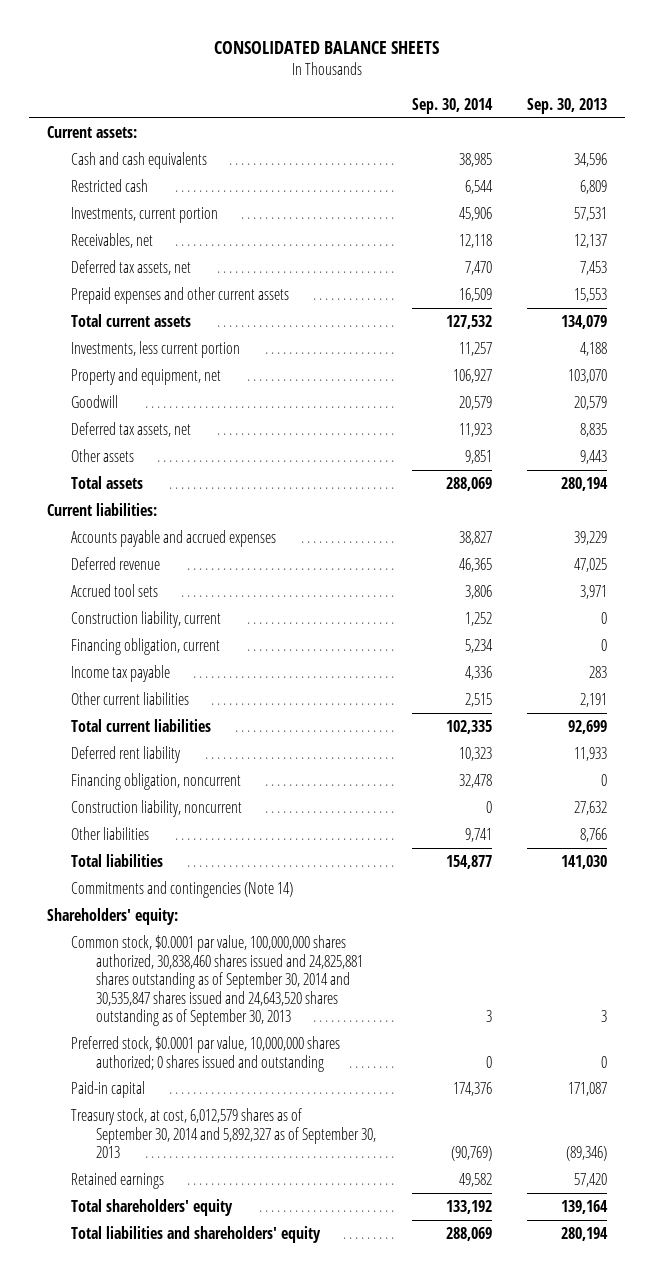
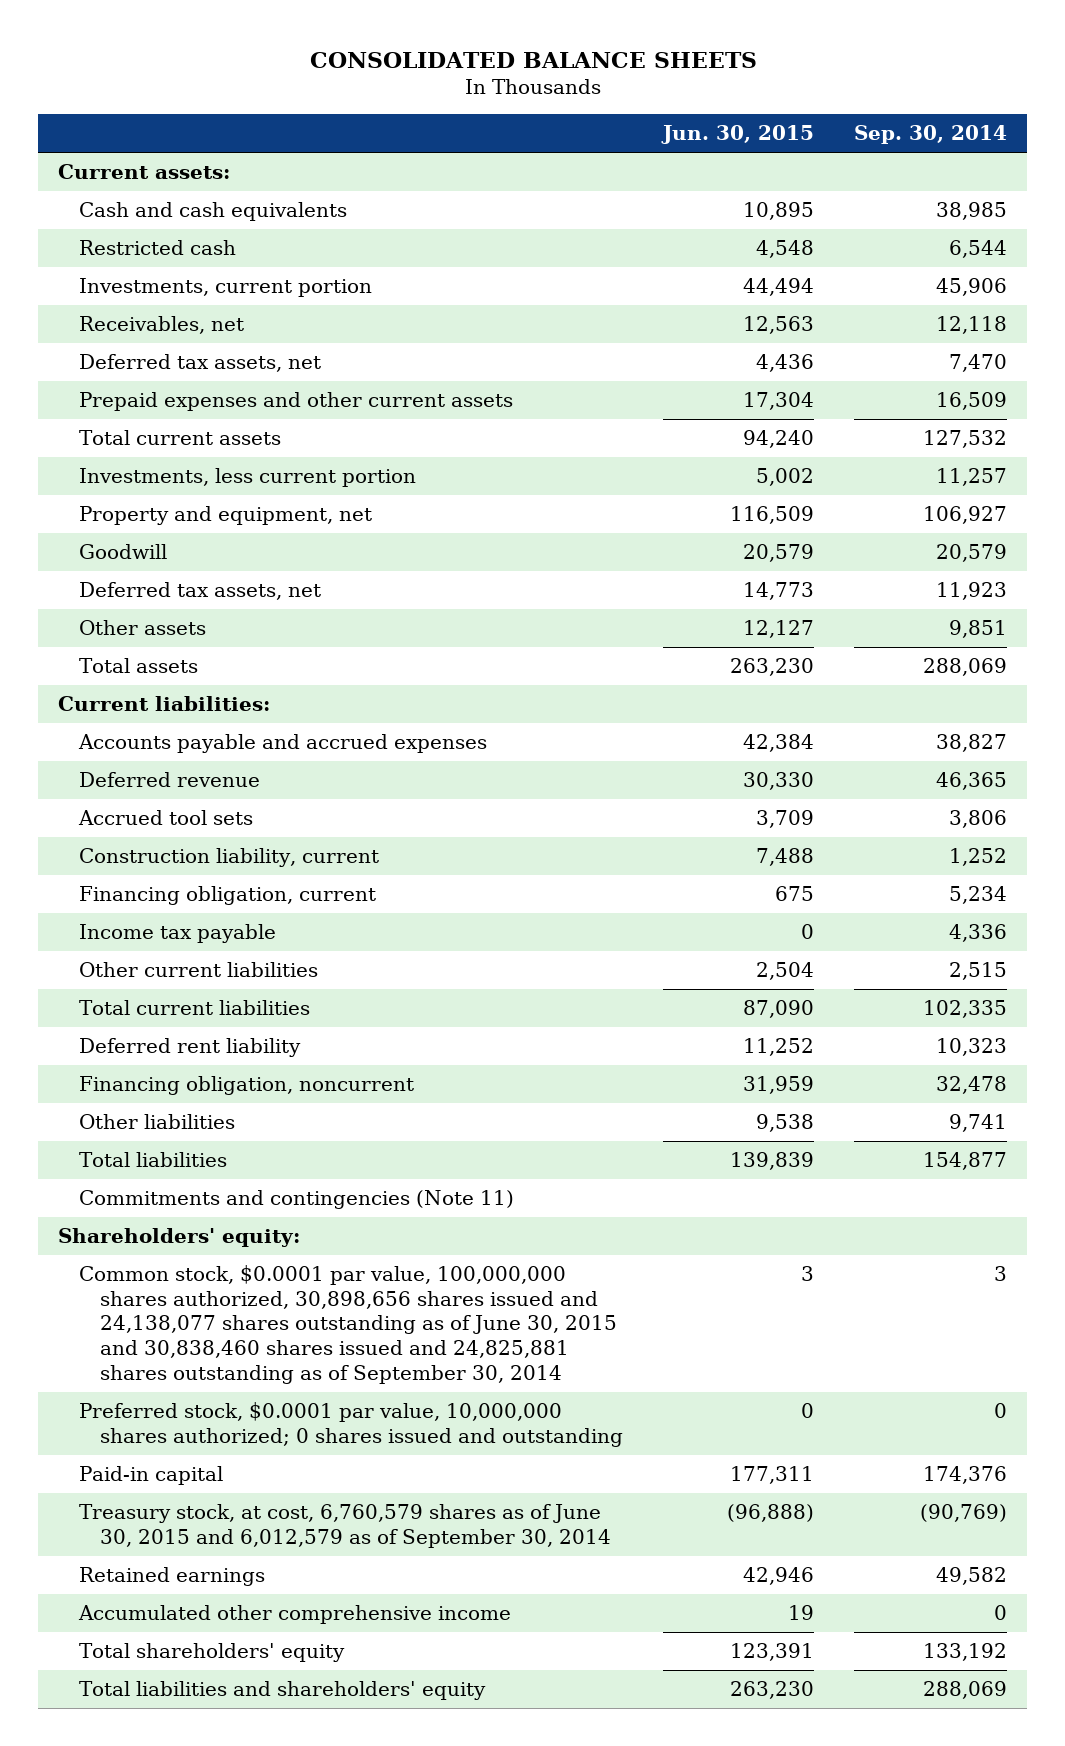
[527,97,608,114] Sep. 30, 2013 -> none
none -> [660,124,814,144] Jun. 30, 2015
[71,799,243,817] Construction liability, noncurrent -> none
[71,880,294,898] Commitments and contingencies (Note 14) -> [79,1190,515,1210] Commitments and contingencies (Note 11)
[71,934,363,1027] Common stock, $0.0001 par value, 100,000,000 shares authorized, 30,838,460 shares issued and 24,825,881 shares outstanding as of September 30, 2014 and 30,535,847 shares issued and 24,643,520 shares outstanding as of September 30, 2013 -> [79,1265,617,1384] Common stock, $0.0001 par value, 100,000,000 shares authorized, 30,898,656 shares issued and 24,138,077 shares outstanding as of June 30, 2015 and 30,838,460 shares issued and 24,825,881 shares outstanding as of September 30, 2014
[71,1107,376,1159] Treasury stock, at cost, 6,012,579 shares as of September 30, 2014 and 5,892,327 as of September 30, 2013 -> [79,1504,611,1548] Treasury stock, at cost, 6,760,579 shares as of June 30, 2015 and 6,012,579 as of September 30, 2014
none -> [78,1605,512,1625] Accumulated other comprehensive income

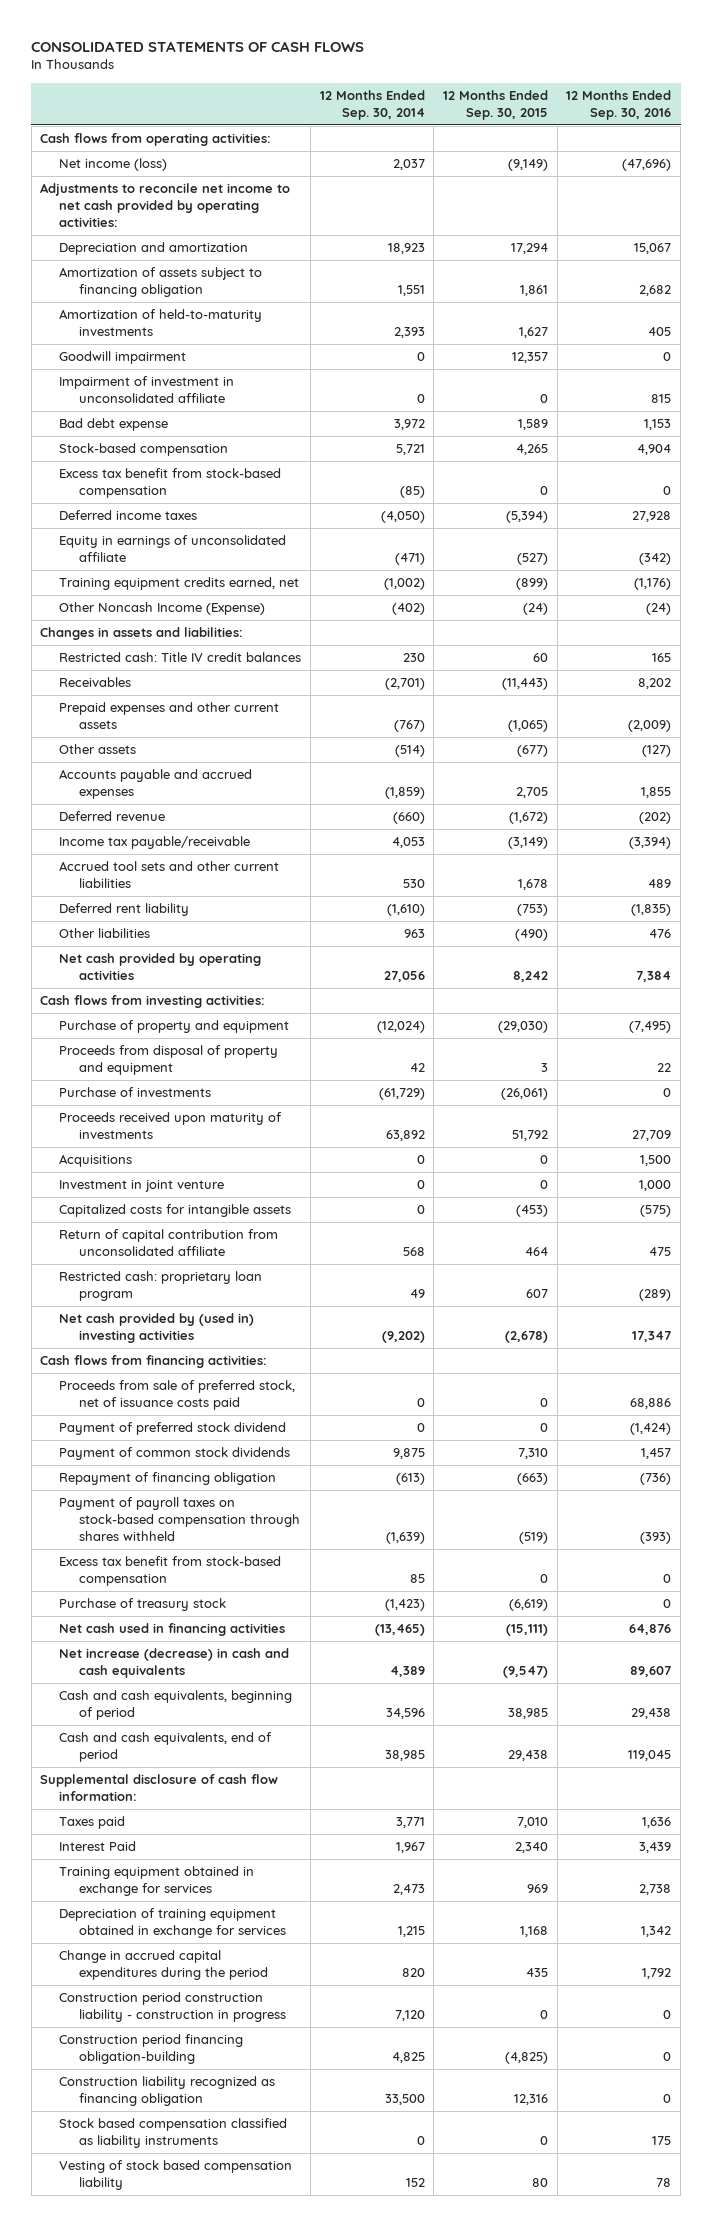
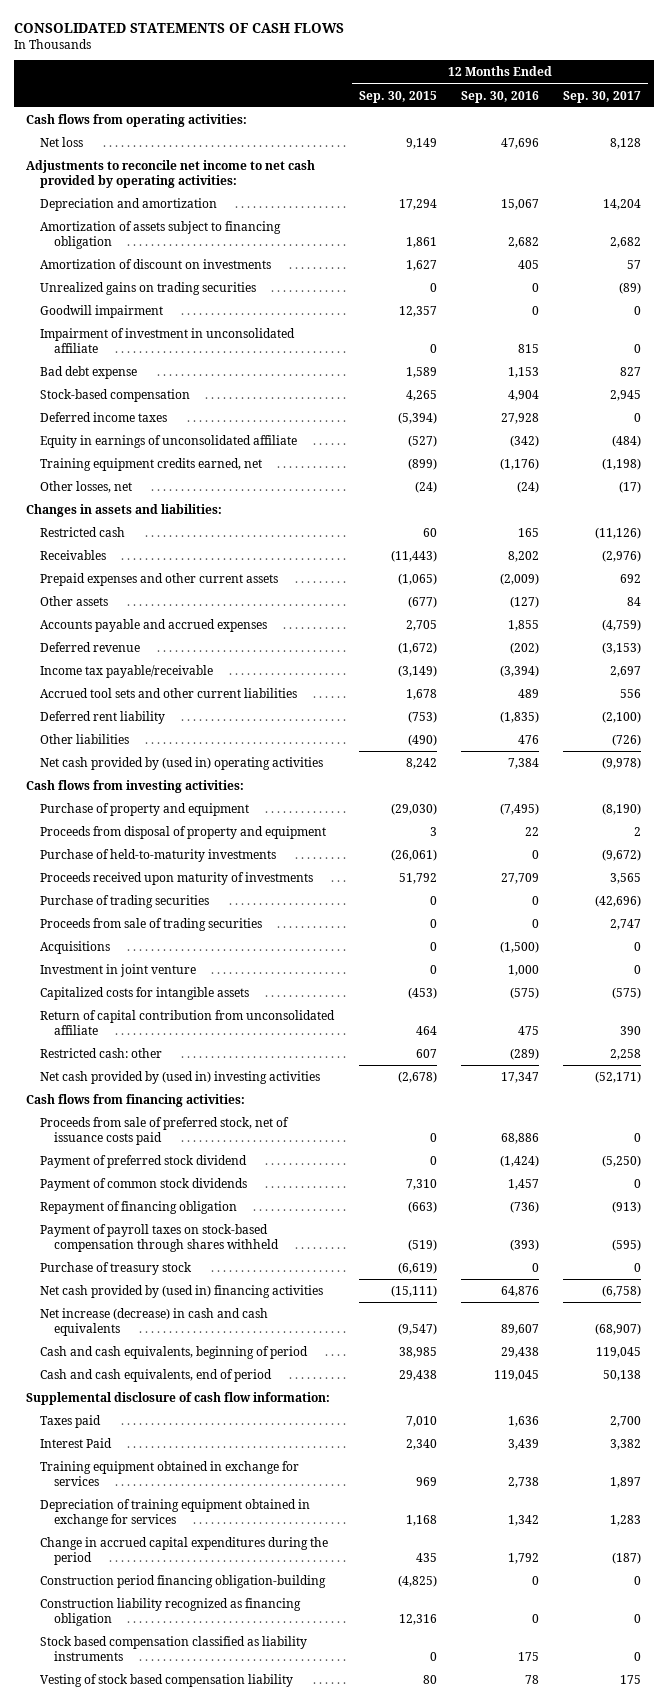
[319,89,425,120] 12 Months Ended Sep. 30, 2014 -> none
none -> [563,90,642,103] Sep. 30, 2017
[59,158,168,172] Net income (loss) -> [40,136,84,147] Net loss
[508,159,549,172] (9,149) -> [405,137,437,149] 9,149
[622,159,672,172] (47,696) -> [500,137,539,149] 47,696
[59,309,263,337] Amortization of held-to-maturity investments -> [40,258,272,269] Amortization of discount on investments
none -> [40,281,257,295] Unrealized gains on trading securities
[59,468,282,499] Excess tax benefit from stock-based compensation -> none
[59,602,266,616] Other Noncash Income (Expense) -> [40,480,133,493] Other losses, net
[59,652,302,663] Restricted cash: Title IV credit balances -> [40,526,126,537] Restricted cash
[59,953,262,981] Net cash provided by operating activities -> [40,756,324,770] Net cash provided by (used in) operating activities
[59,1087,212,1098] Purchase of investments -> [40,848,277,862] Purchase of held-to-maturity investments
none -> [40,894,210,908] Purchase of trading securities
none -> [40,917,263,931] Proceeds from sale of trading securities
[640,1155,672,1167] 1,500 -> [499,940,539,953] (1,500)
[59,1271,263,1302] Restricted cash: proprietary loan program -> [40,1047,163,1058] Restricted cash: other
[59,1556,282,1587] Excess tax benefit from stock-based compensation -> none
[59,1623,286,1637] Net cash used in financing activities -> [40,1284,324,1298] Net cash provided by (used in) financing activities
[59,1992,286,2023] Construction period construction liability - construction in progress -> none

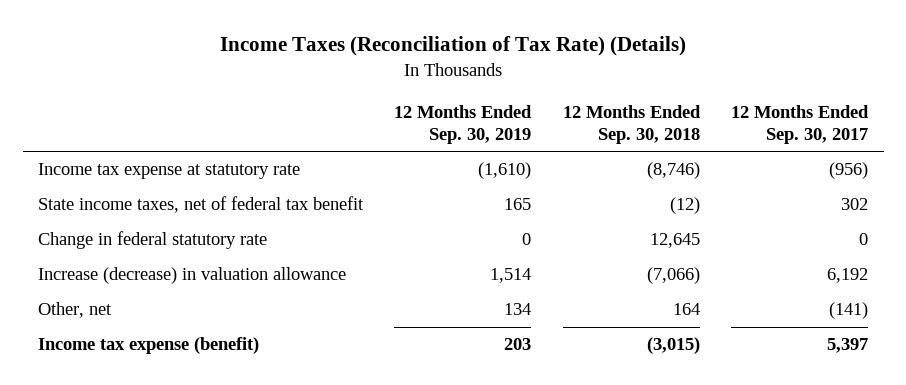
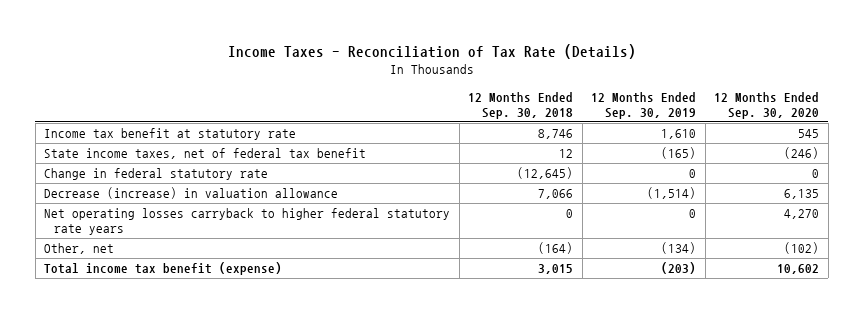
[220,36,687,57] Income Taxes (Reconciliation of Tax Rate) (Details) -> [227,43,636,59] Income Taxes - Reconciliation of Tax Rate (Details)
[730,104,869,144] 12 Months Ended Sep. 30, 2017 -> none
none -> [714,91,820,120] 12 Months Ended Sep. 30, 2020
[38,163,301,180] Income tax expense at statutory rate -> [44,128,297,141] Income tax benefit at statutory rate
[478,162,532,180] (1,610) -> [661,129,697,140] 1,610
[646,162,700,180] (8,746) -> [538,129,574,140] 8,746
[504,198,532,211] 165 -> [661,147,697,160] (165)
[669,197,700,215] (12) -> [559,149,574,159] 12
[649,233,700,249] 12,645 -> [517,167,574,180] (12,645)
[38,267,347,285] Increase (decrease) in valuation allowance -> [44,187,339,200] Decrease (increase) in valuation allowance
[490,268,532,284] 1,514 -> [647,187,697,200] (1,514)
[646,267,700,285] (7,066) -> [538,189,574,200] 7,066
none -> [44,208,451,236] Net operating losses carryback to higher federal statutory rate years
[504,303,532,316] 134 -> [661,242,697,255] (134)
[672,303,700,316] 164 -> [538,242,574,255] (164)
[38,337,260,355] Income tax expense (benefit) -> [44,262,283,276] Total income tax benefit (expense)
[504,338,532,351] 203 -> [661,262,697,275] (203)
[646,337,700,355] (3,015) -> [538,264,574,275] 3,015

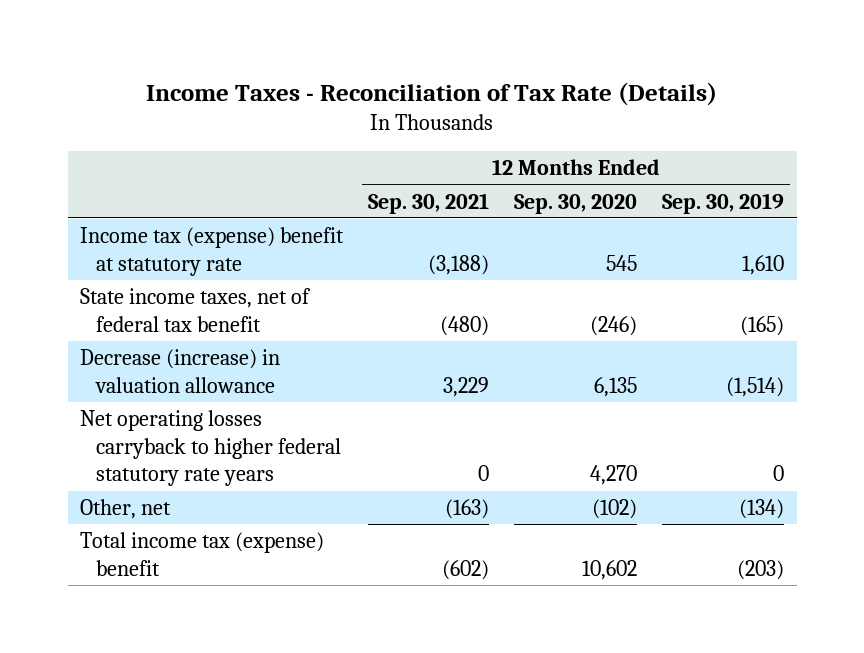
[468,91,574,120] 12 Months Ended Sep. 30, 2018 -> none
none -> [368,192,490,214] Sep. 30, 2021
[44,128,297,141] Income tax benefit at statutory rate -> [80,227,345,276] Income tax (expense) benefit at statutory rate
[44,168,269,181] Change in federal statutory rate -> none
[44,262,283,276] Total income tax benefit (expense) -> [80,532,325,576] Total income tax (expense) benefit

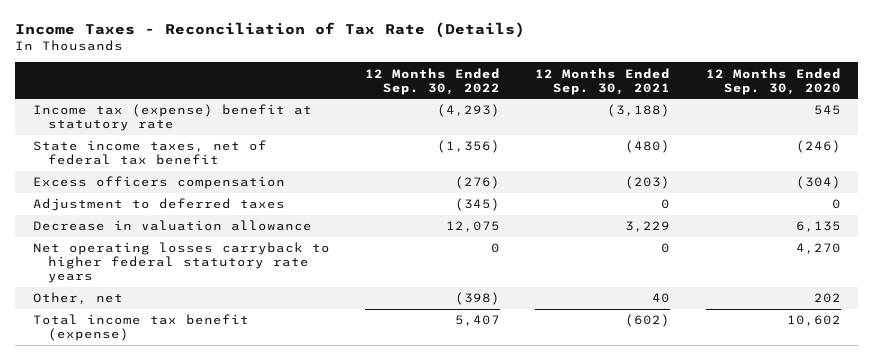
[662,192,785,214] Sep. 30, 2019 -> none
none -> [365,67,501,95] 12 Months Ended Sep. 30, 2022
none -> [32,176,285,190] Excess officers compensation
none -> [32,198,285,212] Adjustment to deferred taxes
[80,349,281,393] Decrease (increase) in valuation allowance -> [32,220,312,232] Decrease in valuation allowance
[445,499,490,520] (163) -> [652,293,671,304] 40
[592,499,638,520] (102) -> [813,293,841,304] 202
[80,532,325,576] Total income tax (expense) benefit -> [32,314,249,342] Total income tax benefit (expense)

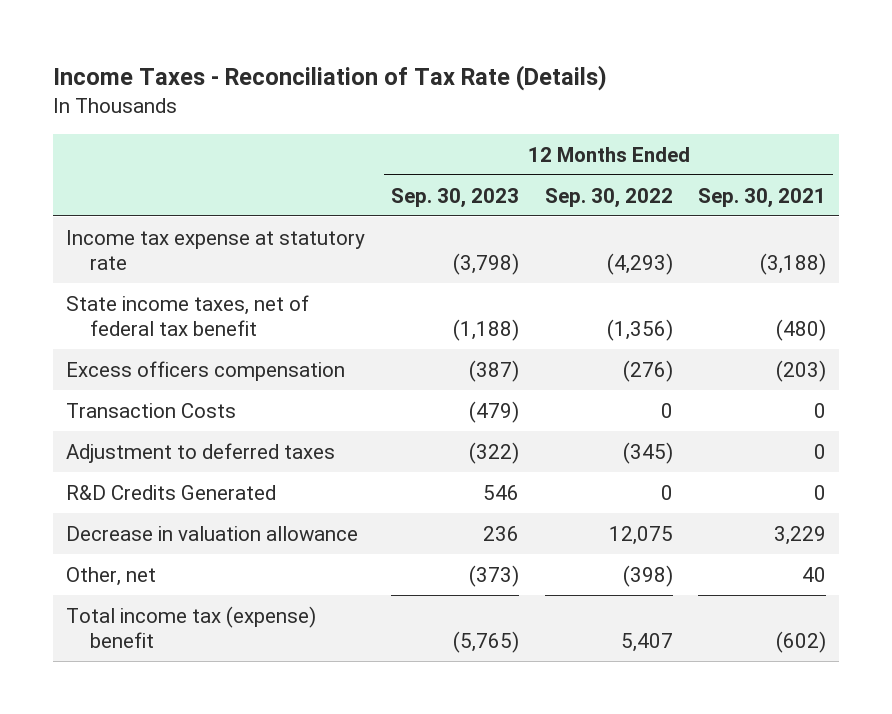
[705,67,841,95] 12 Months Ended Sep. 30, 2020 -> none
none -> [390,187,519,208] Sep. 30, 2023
[32,104,312,132] Income tax (expense) benefit at statutory rate -> [66,229,366,271] Income tax expense at statutory rate
none -> [66,402,237,418] Transaction Costs
none -> [66,484,277,500] R&D Credits Generated
[32,242,330,284] Net operating losses carryback to higher federal statutory rate years -> none
[32,314,249,342] Total income tax benefit (expense) -> [66,605,317,649] Total income tax (expense) benefit

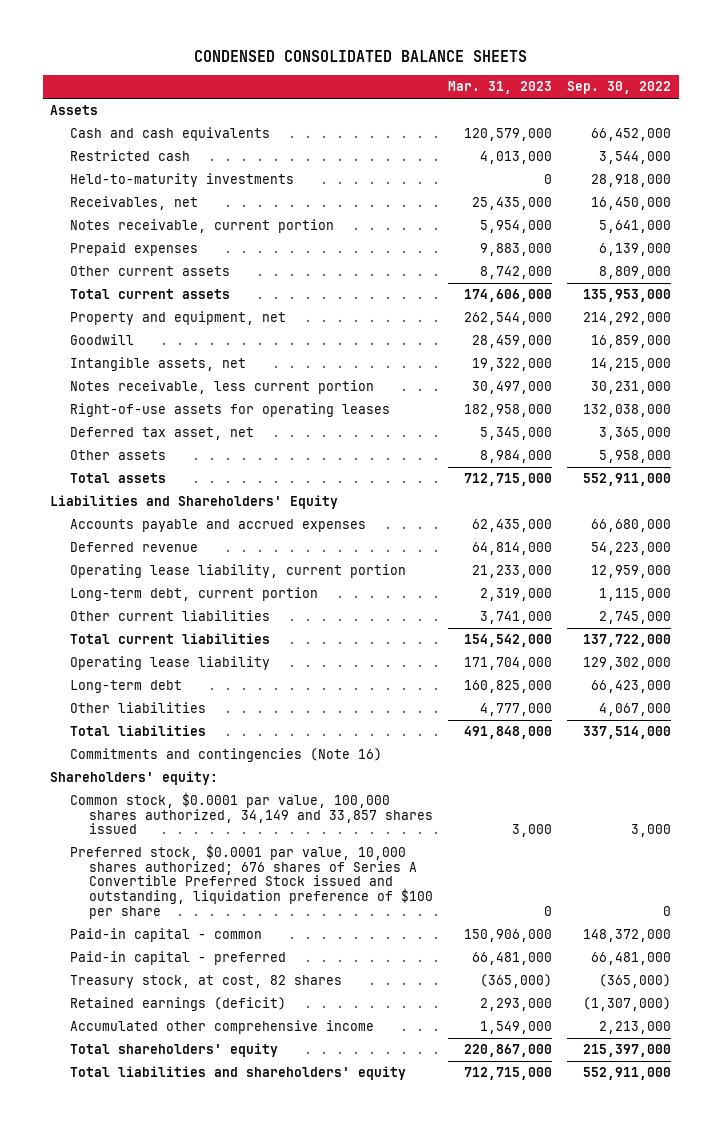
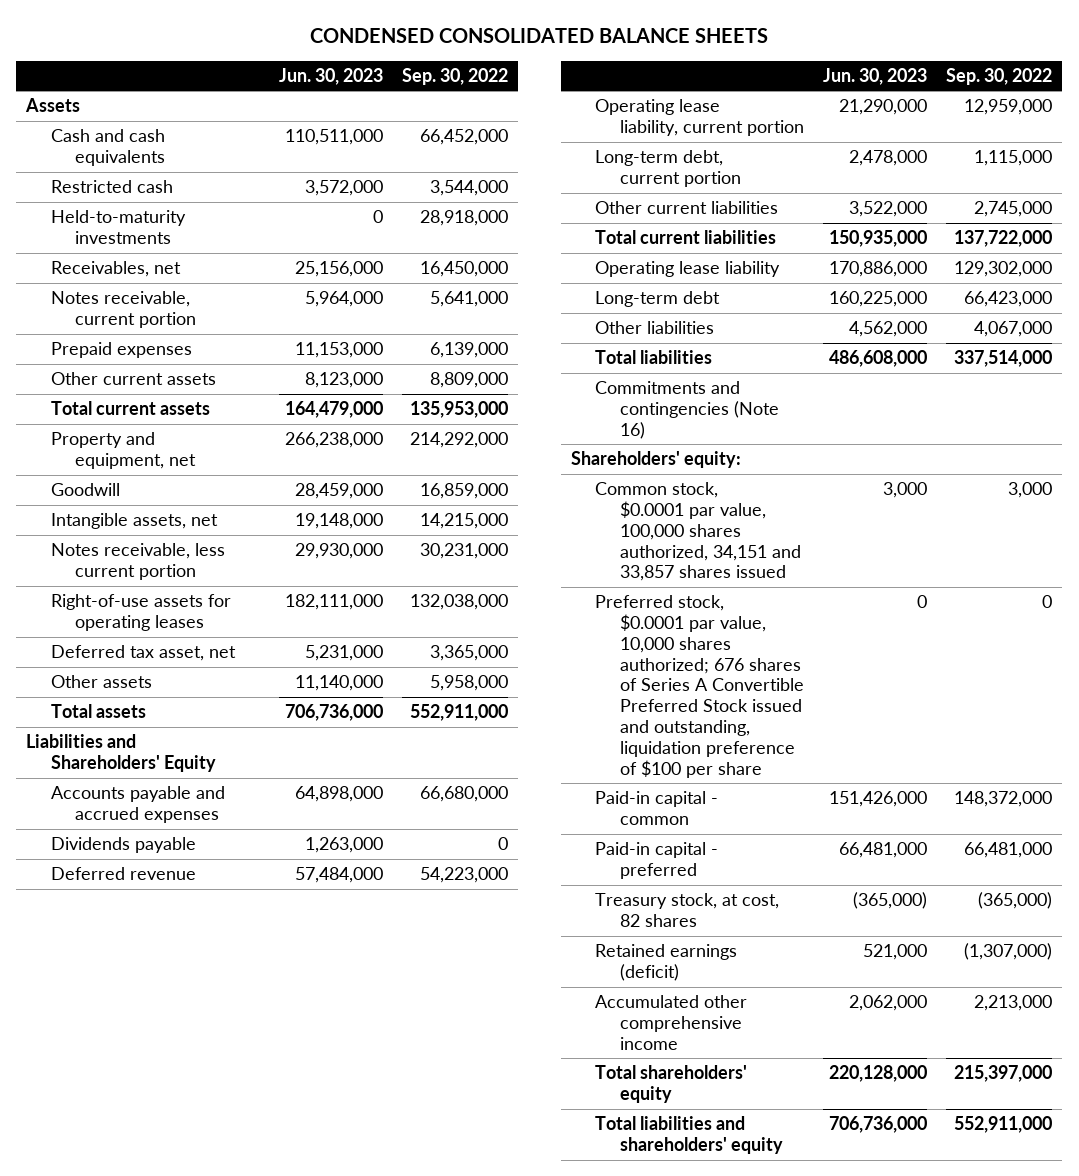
[447,81,552,95] Mar. 31, 2023 -> none
none -> [278,67,383,85] Jun. 30, 2023
none -> [50,837,196,854] Dividends payable
[69,792,433,835] Common stock, $0.0001 par value, 100,000 shares authorized, 34,149 and 33,857 shares issued -> [595,482,801,582] Common stock, $0.0001 par value, 100,000 shares authorized, 34,151 and 33,857 shares issued

